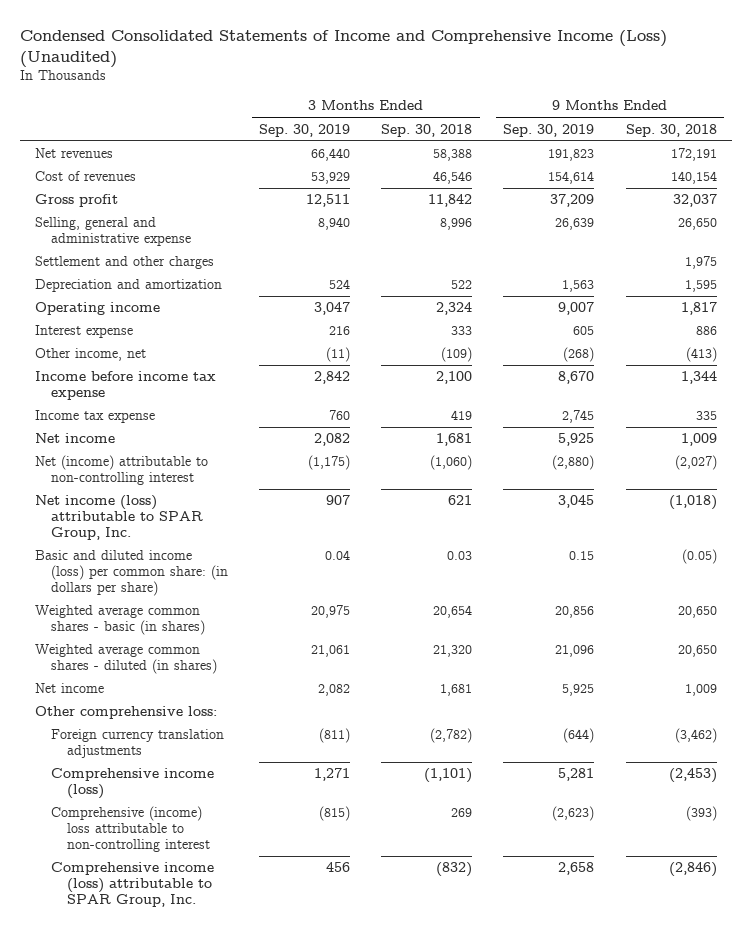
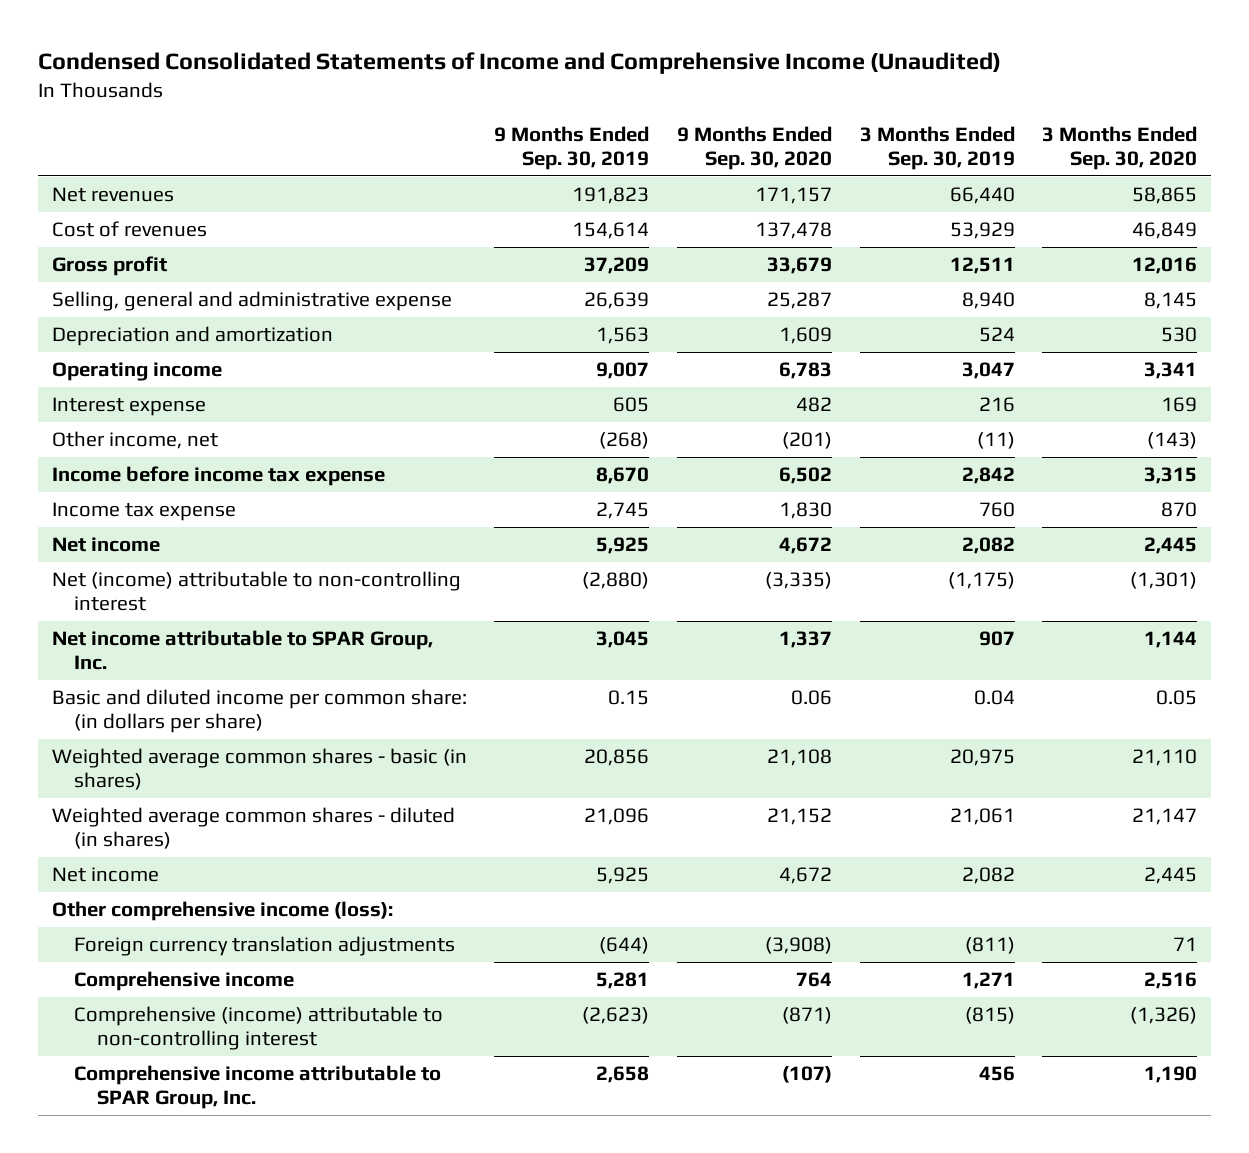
[19,30,667,69] Condensed Consolidated Statements of Income and Comprehensive Income (Loss) (Unaudited) -> [37,52,1001,75] Condensed Consolidated Statements of Income and Comprehensive Income (Unaudited)
[381,123,473,137] Sep. 30, 2018 -> none
[625,123,717,137] Sep. 30, 2018 -> none
none -> [676,125,832,170] 9 Months Ended Sep. 30, 2020
none -> [1042,125,1198,170] 3 Months Ended Sep. 30, 2020
[35,256,215,270] Settlement and other charges -> none
[35,495,204,541] Net income (loss) attributable to SPAR Group, Inc. -> [51,629,433,670] Net income attributable to SPAR Group, Inc.
[35,550,229,597] Basic and diluted income (loss) per common share: (in dollars per share) -> [51,688,467,733] Basic and diluted income per common share: (in dollars per share)
[35,706,218,720] Other comprehensive loss: -> [51,900,393,921] Other comprehensive income (loss):
[51,768,215,800] Comprehensive income (loss) -> [74,970,295,991] Comprehensive income
[51,806,211,853] Comprehensive (income) loss attributable to non-controlling interest -> [74,1005,444,1050] Comprehensive (income) attributable to non-controlling interest
[51,862,215,908] Comprehensive income (loss) attributable to SPAR Group, Inc. -> [74,1064,442,1109] Comprehensive income attributable to SPAR Group, Inc.

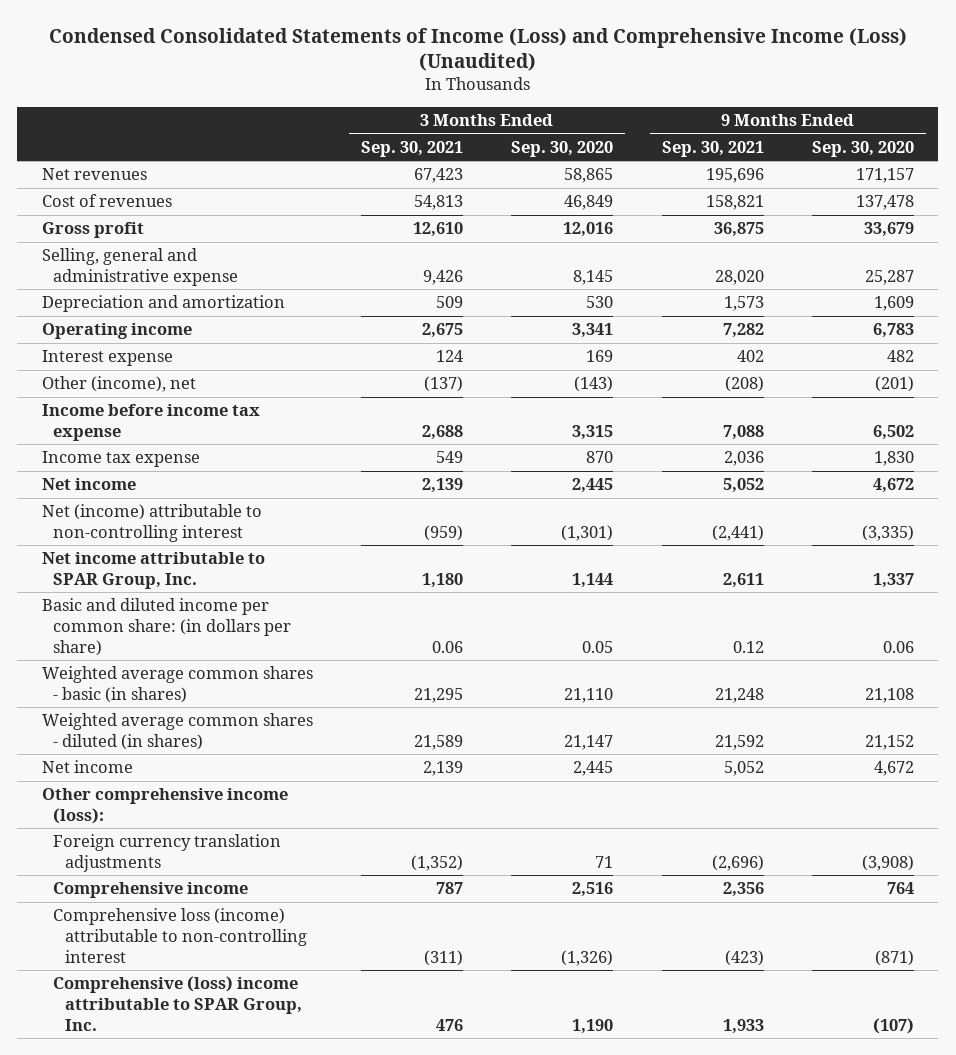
[37,52,1001,75] Condensed Consolidated Statements of Income and Comprehensive Income (Unaudited) -> [48,27,907,72] Condensed Consolidated Statements of Income (Loss) and Comprehensive Income (Loss) (Unaudited)
[494,125,650,170] 9 Months Ended Sep. 30, 2019 -> none
[859,125,1015,170] 3 Months Ended Sep. 30, 2019 -> none
none -> [360,140,463,157] Sep. 30, 2021
none -> [661,140,764,157] Sep. 30, 2021
[51,430,218,449] Other income, net -> [41,376,196,393] Other (income), net
[74,1005,444,1050] Comprehensive (income) attributable to non-controlling interest -> [53,908,307,963] Comprehensive loss (income) attributable to non-controlling interest
[74,1064,442,1109] Comprehensive income attributable to SPAR Group, Inc. -> [53,976,302,1031] Comprehensive (loss) income attributable to SPAR Group, Inc.

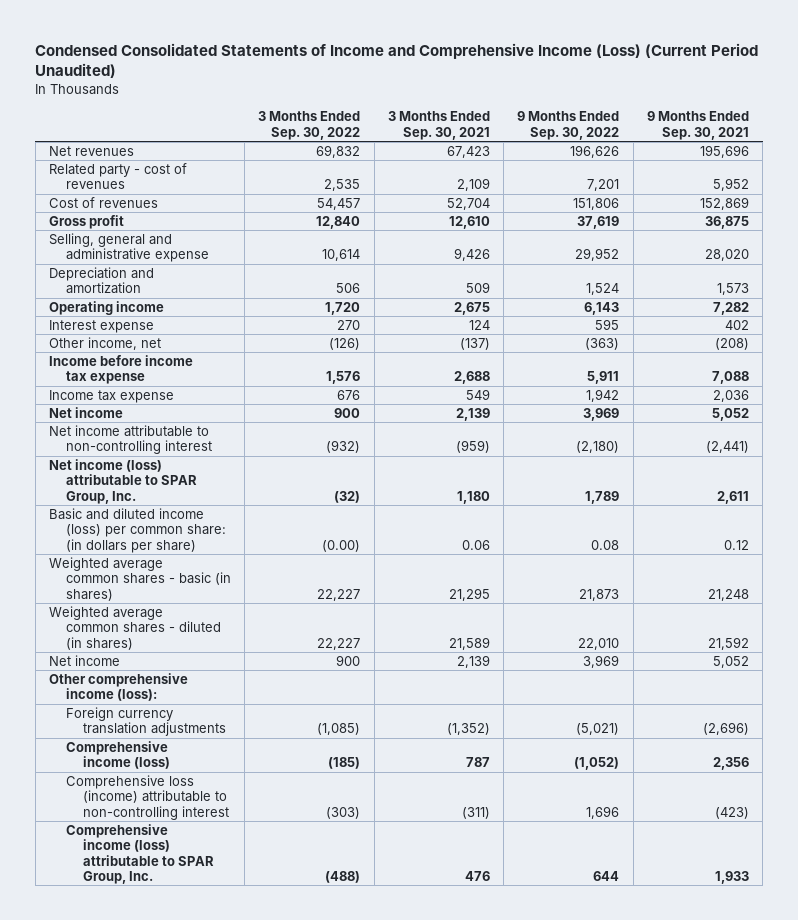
[48,27,907,72] Condensed Consolidated Statements of Income (Loss) and Comprehensive Income (Loss) (Unaudited) -> [35,42,759,79] Condensed Consolidated Statements of Income and Comprehensive Income (Loss) (Current Period Unaudited)
[511,140,614,157] Sep. 30, 2020 -> none
[812,140,915,157] Sep. 30, 2020 -> none
none -> [258,111,361,140] 3 Months Ended Sep. 30, 2022
none -> [517,111,620,140] 9 Months Ended Sep. 30, 2022
none -> [49,163,188,190] Related party - cost of revenues
[413,195,463,211] 54,813 -> [446,198,490,211] 52,704
[705,195,764,211] 158,821 -> [699,197,749,211] 152,869
[41,376,196,393] Other (income), net -> [49,337,162,351] Other income, net
[41,504,262,542] Net (income) attributable to non-controlling interest -> [49,425,212,455] Net income attributable to non-controlling interest
[41,552,265,589] Net income attributable to SPAR Group, Inc. -> [49,459,197,504] Net income (loss) attributable to SPAR Group, Inc.
[41,598,292,656] Basic and diluted income per common share: (in dollars per share) -> [49,508,226,553] Basic and diluted income (loss) per common share: (in dollars per share)
[53,882,249,899] Comprehensive income -> [65,741,170,770] Comprehensive income (loss)
[53,976,302,1031] Comprehensive (loss) income attributable to SPAR Group, Inc. -> [65,824,214,884] Comprehensive income (loss) attributable to SPAR Group, Inc.

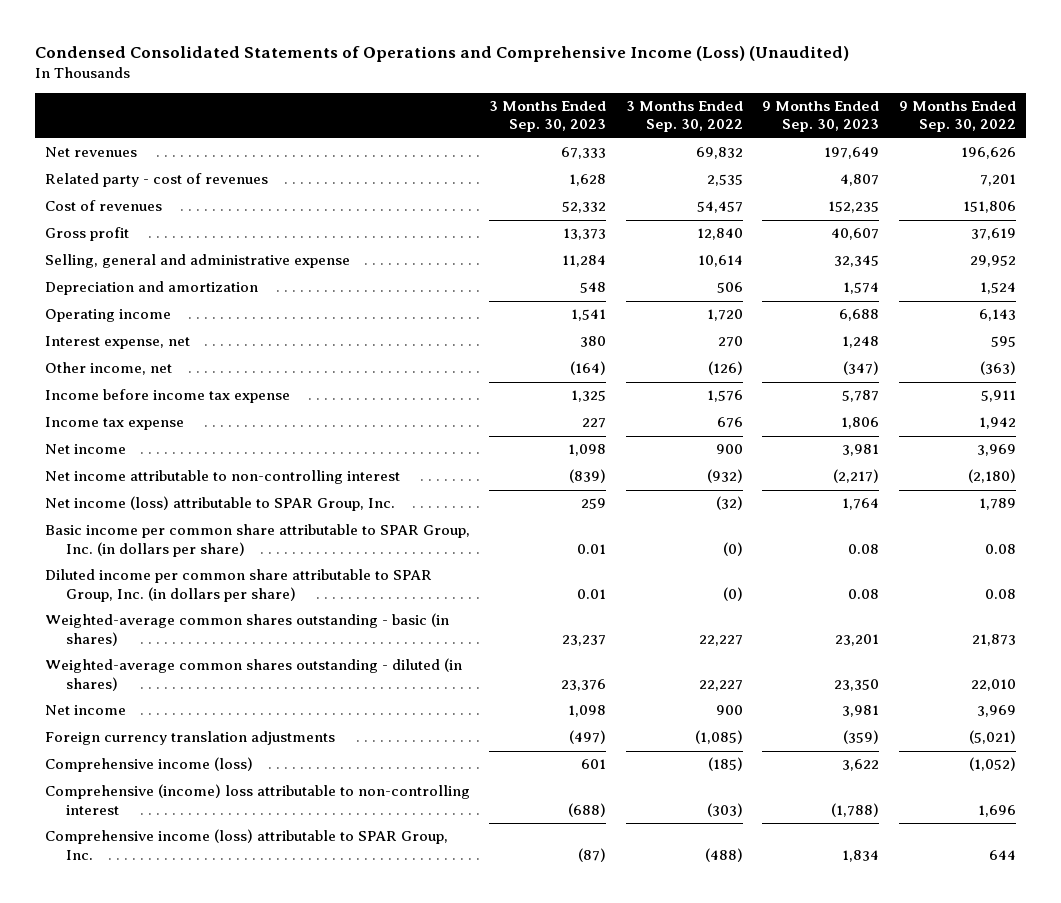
[35,42,759,79] Condensed Consolidated Statements of Income and Comprehensive Income (Loss) (Current Period Unaudited) -> [35,46,850,63] Condensed Consolidated Statements of Operations and Comprehensive Income (Loss) (Unaudited)
[387,111,490,140] 3 Months Ended Sep. 30, 2021 -> none
[646,111,749,140] 9 Months Ended Sep. 30, 2021 -> none
none -> [489,101,607,133] 3 Months Ended Sep. 30, 2023
none -> [762,101,880,133] 9 Months Ended Sep. 30, 2023
[49,320,155,334] Interest expense -> [44,336,190,350] Interest expense, net
[49,508,226,553] Basic and diluted income (loss) per common share: (in dollars per share) -> [44,524,470,557] Basic income per common share attributable to SPAR Group, Inc. (in dollars per share)
[322,539,361,552] (0.00) -> [722,541,743,556] (0)
none -> [44,569,432,602] Diluted income per common share attributable to SPAR Group, Inc. (in dollars per share)
[49,557,231,601] Weighted average common shares - basic (in shares) -> [44,613,449,646] Weighted-average common shares outstanding - basic (in shares)
[49,606,221,650] Weighted average common shares - diluted (in shares) -> [44,658,462,691] Weighted-average common shares outstanding - diluted (in shares)
[49,673,189,702] Other comprehensive income (loss): -> none
[65,775,229,820] Comprehensive loss (income) attributable to non-controlling interest -> [44,784,470,815] Comprehensive (income) loss attributable to non-controlling interest

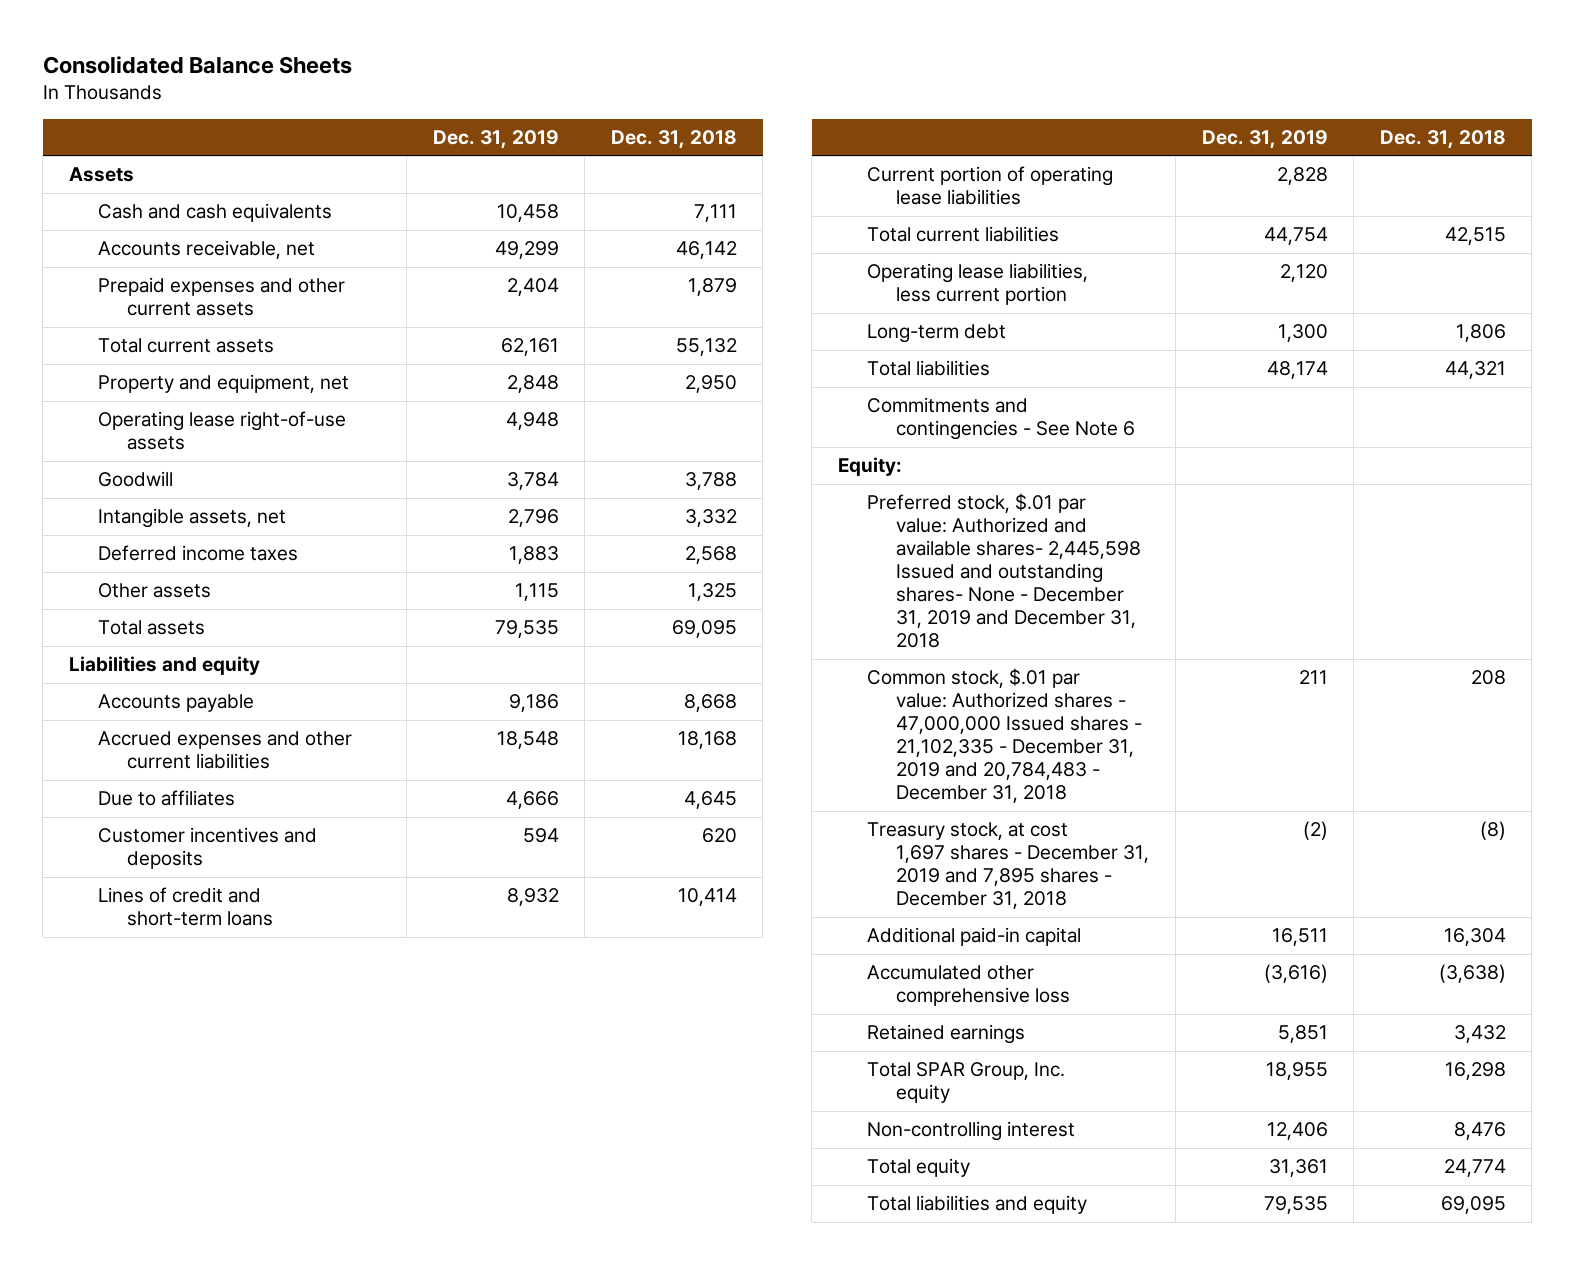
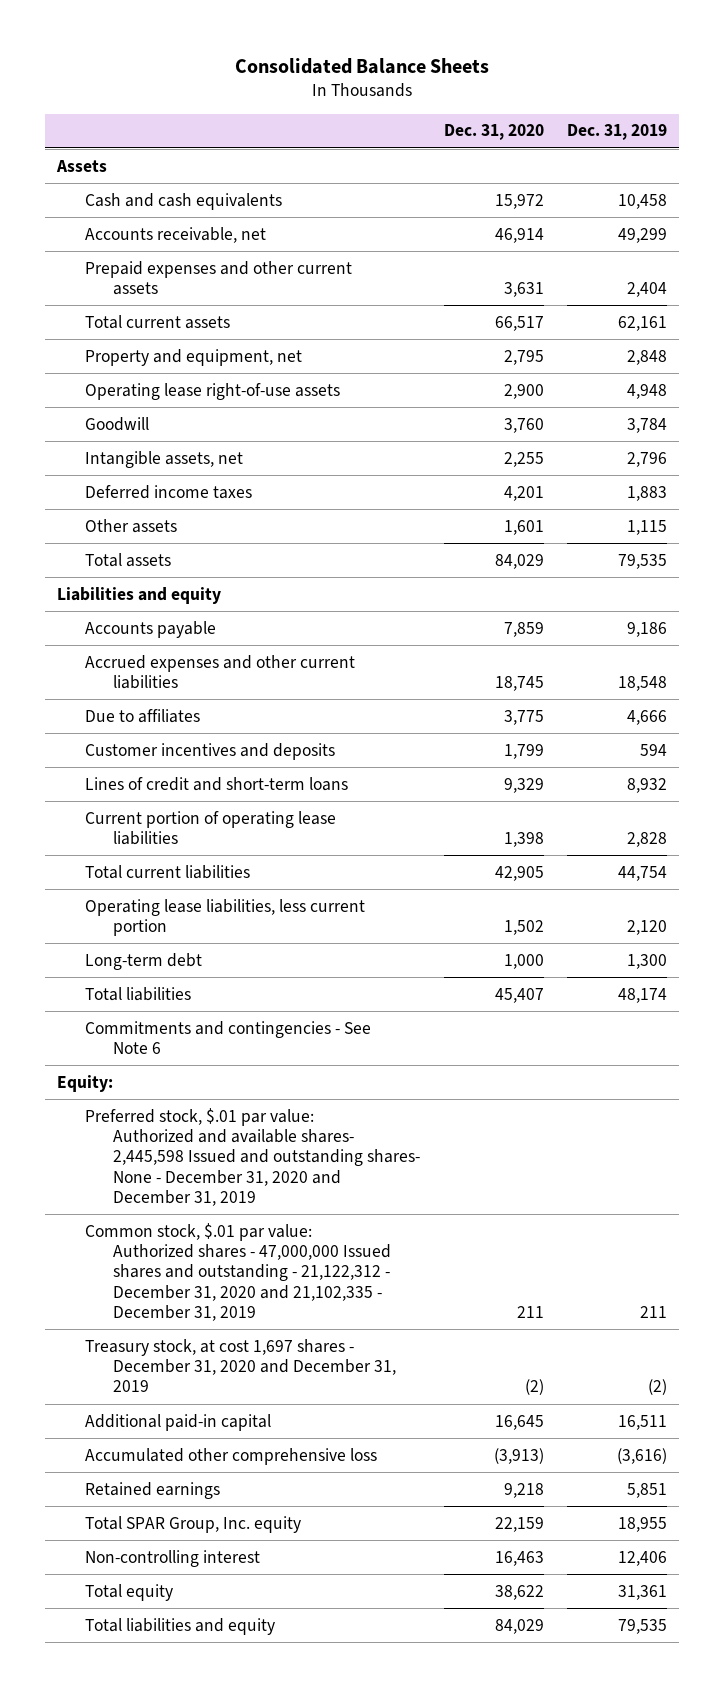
[610,129,737,149] Dec. 31, 2018 -> none
none -> [443,124,544,141] Dec. 31, 2020
[867,493,1142,649] Preferred stock, $.01 par value: Authorized and available shares- 2,445,598 Issued and outstanding shares- None - December 31, 2019 and December 31, 2018 -> [85,1107,420,1207] Preferred stock, $.01 par value: Authorized and available shares- 2,445,598 Issued and outstanding shares- None - December 31, 2020 and December 31, 2019
[867,668,1143,804] Common stock, $.01 par value: Authorized shares - 47,000,000 Issued shares - 21,102,335 - December 31, 2019 and 20,784,483 - December 31, 2018 -> [85,1222,391,1322] Common stock, $.01 par value: Authorized shares - 47,000,000 Issued shares and outstanding - 21,122,312 - December 31, 2020 and 21,102,335 - December 31, 2019
[867,822,1150,910] Treasury stock, at cost 1,697 shares - December 31, 2019 and 7,895 shares - December 31, 2018 -> [85,1338,396,1393] Treasury stock, at cost 1,697 shares - December 31, 2020 and December 31, 2019

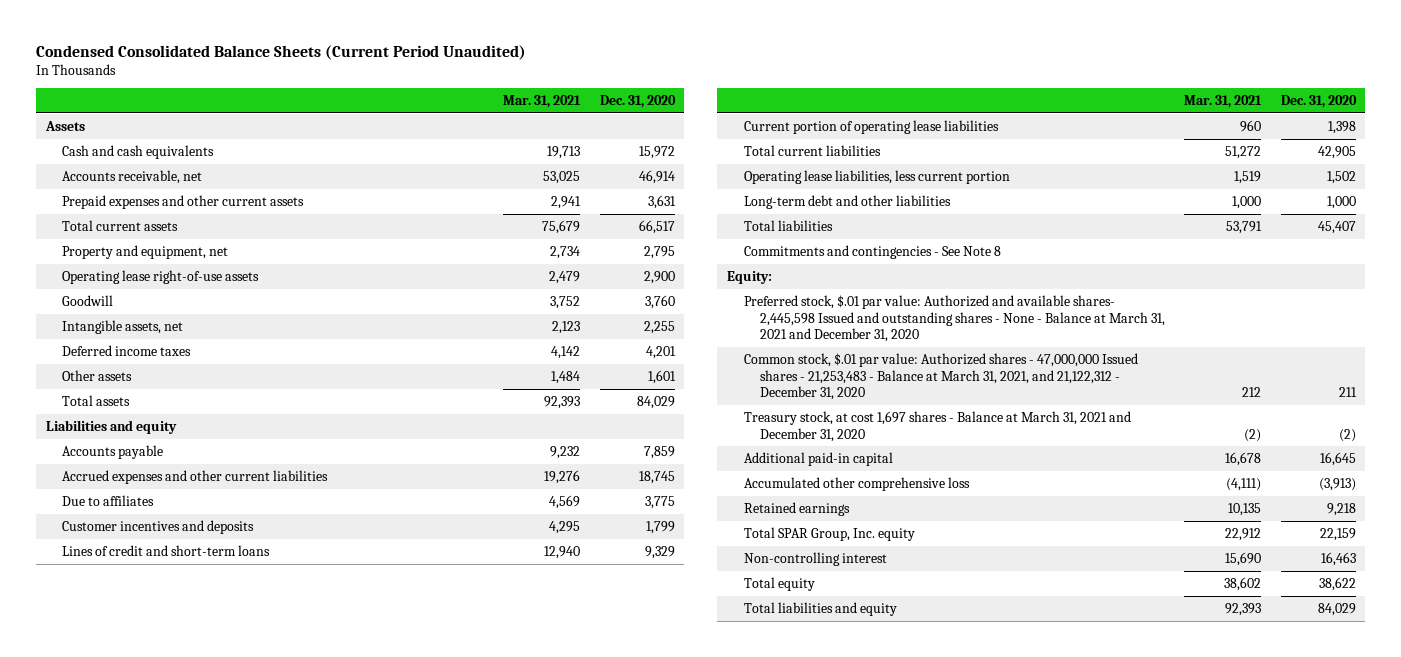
[235,57,490,74] Consolidated Balance Sheets -> [36,44,527,60] Condensed Consolidated Balance Sheets (Current Period Unaudited)
[567,124,668,141] Dec. 31, 2019 -> none
none -> [503,94,582,108] Mar. 31, 2021
[85,952,203,970] Long-term debt -> [743,194,951,209] Long-term debt and other liabilities
[85,1020,372,1055] Commitments and contingencies - See Note 6 -> [743,244,1001,259] Commitments and contingencies - See Note 8
[85,1107,420,1207] Preferred stock, $.01 par value: Authorized and available shares- 2,445,598 Issued and outstanding shares- None - December 31, 2020 and December 31, 2019 -> [743,294,1166,343] Preferred stock, $.01 par value: Authorized and available shares- 2,445,598 Issued and outstanding shares - None - Balance at March 31, 2021 and December 31, 2020
[85,1222,391,1322] Common stock, $.01 par value: Authorized shares - 47,000,000 Issued shares and outstanding - 21,122,312 - December 31, 2020 and 21,102,335 - December 31, 2019 -> [743,352,1138,401] Common stock, $.01 par value: Authorized shares - 47,000,000 Issued shares - 21,253,483 - Balance at March 31, 2021, and 21,122,312 - December 31, 2020
[85,1338,396,1393] Treasury stock, at cost 1,697 shares - December 31, 2020 and December 31, 2019 -> [743,410,1131,442] Treasury stock, at cost 1,697 shares - Balance at March 31, 2021 and December 31, 2020

